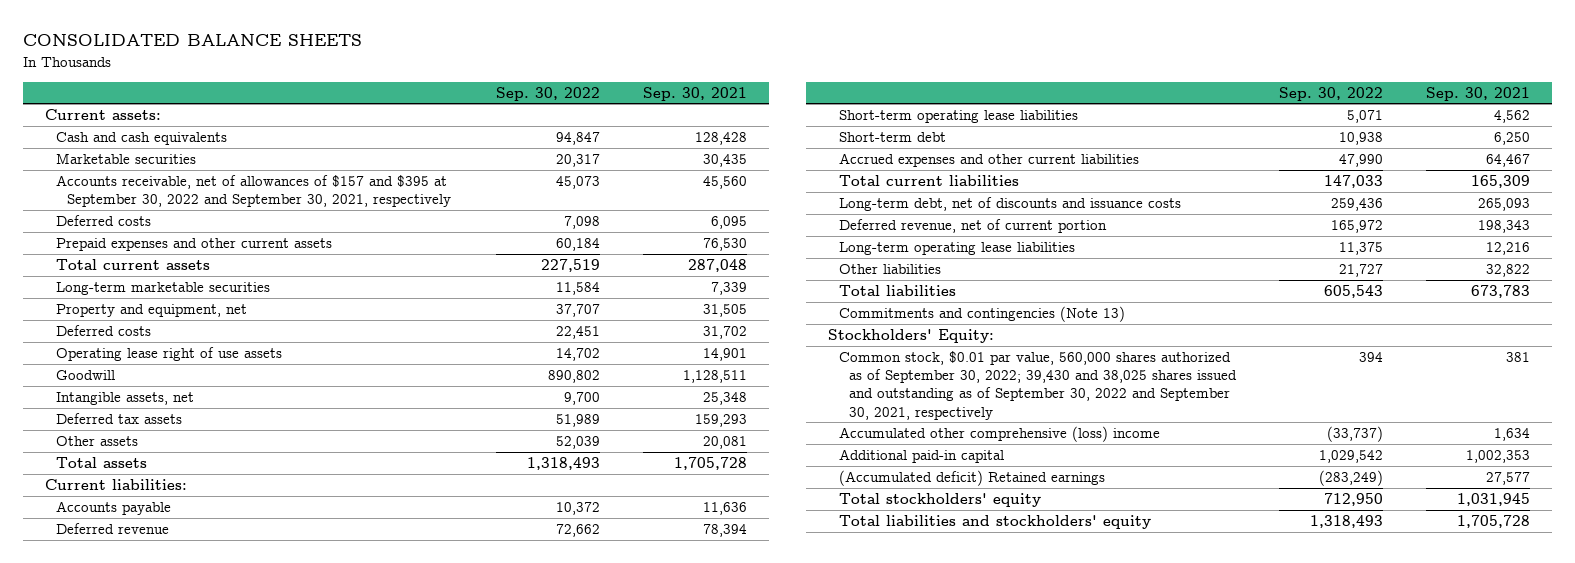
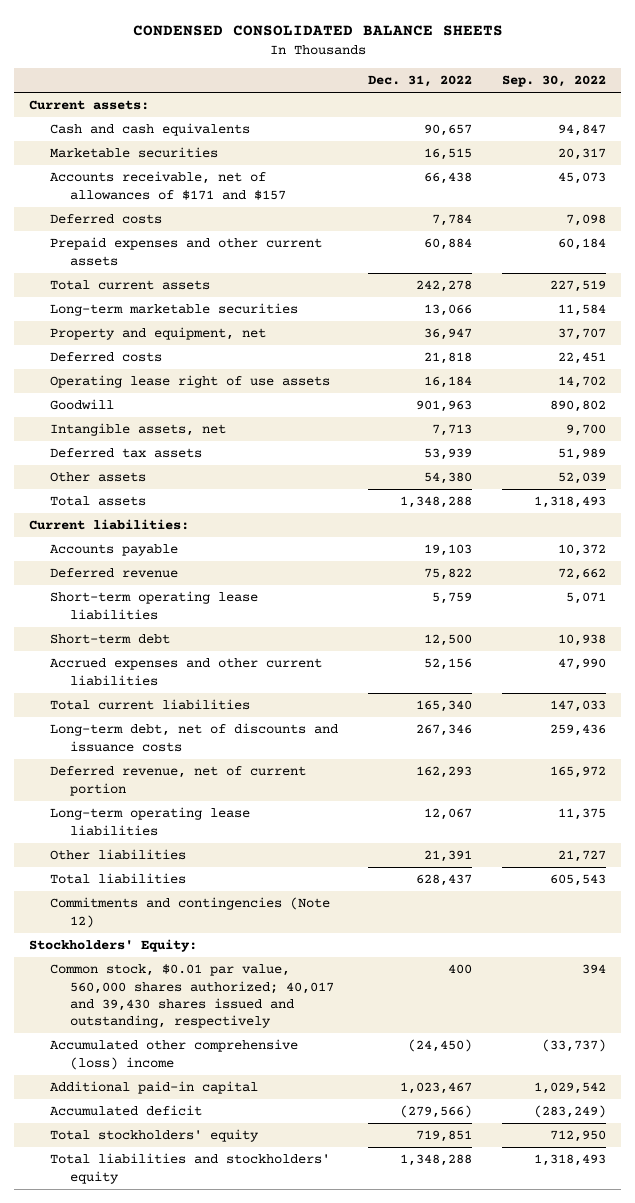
[23,34,363,47] CONSOLIDATED BALANCE SHEETS -> [132,25,503,37] CONDENSED CONSOLIDATED BALANCE SHEETS
[643,86,748,101] Sep. 30, 2021 -> none
none -> [368,75,473,88] Dec. 31, 2022
[55,175,451,208] Accounts receivable, net of allowances of $157 and $395 at September 30, 2022 and September 30, 2021, respectively -> [49,171,287,200] Accounts receivable, net of allowances of $171 and $157
[838,306,1125,323] Commitments and contingencies (Note 13) -> [49,897,330,928] Commitments and contingencies (Note 12)
[838,351,1238,420] Common stock, $0.01 par value, 560,000 shares authorized as of September 30, 2022; 39,430 and 38,025 shares issued and outstanding as of September 30, 2022 and September 30, 2021, respectively -> [49,964,335,1029] Common stock, $0.01 par value, 560,000 shares authorized; 40,017 and 39,430 shares issued and outstanding, respectively
[838,470,1105,487] (Accumulated deficit) Retained earnings -> [49,1105,202,1117] Accumulated deficit

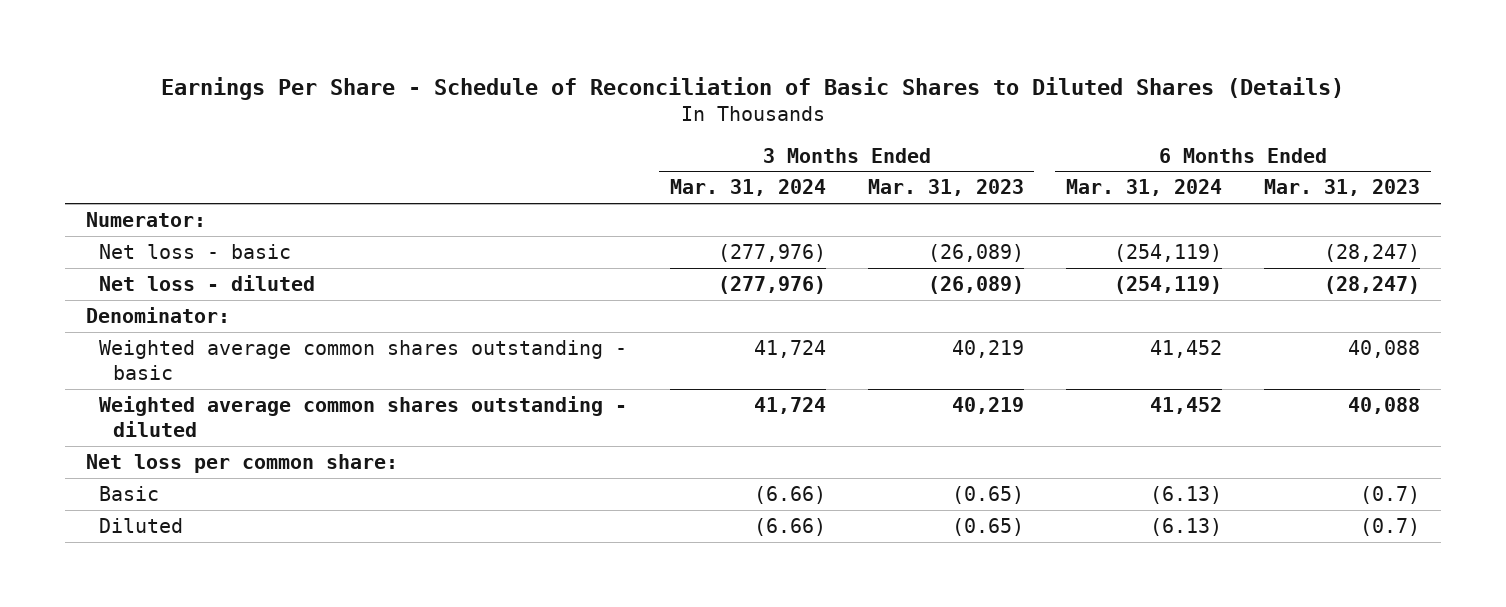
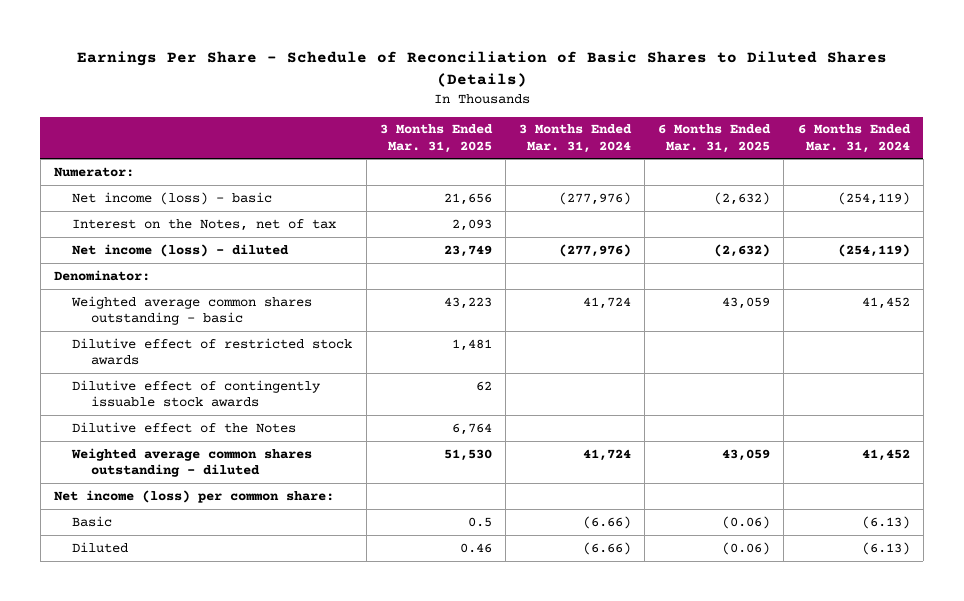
[867,179,1024,197] Mar. 31, 2023 -> none
[1264,179,1421,197] Mar. 31, 2023 -> none
none -> [379,124,493,153] 3 Months Ended Mar. 31, 2025
none -> [658,124,772,153] 6 Months Ended Mar. 31, 2025
[99,243,292,259] Net loss - basic -> [72,191,273,205] Net income (loss) - basic
none -> [72,218,337,231] Interest on the Notes, net of tax
[99,274,316,291] Net loss - diluted -> [72,243,290,257] Net income (loss) - diluted
none -> [72,337,353,366] Dilutive effect of restricted stock awards
none -> [72,379,322,408] Dilutive effect of contingently issuable stock awards
none -> [72,421,297,433] Dilutive effect of the Notes
[85,453,398,473] Net loss per common share: -> [54,489,335,503] Net income (loss) per common share:

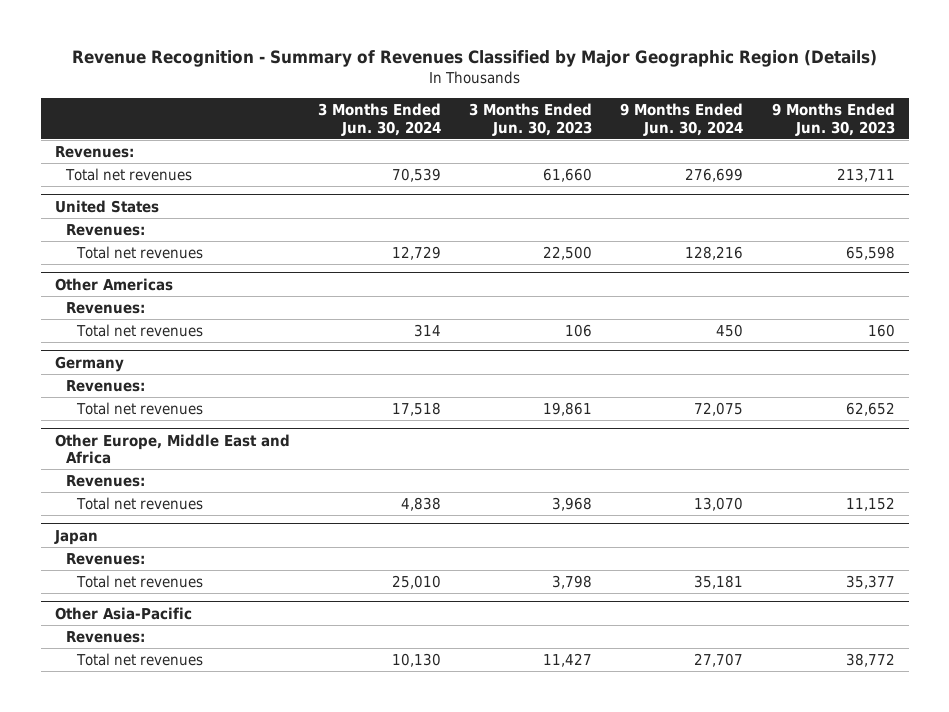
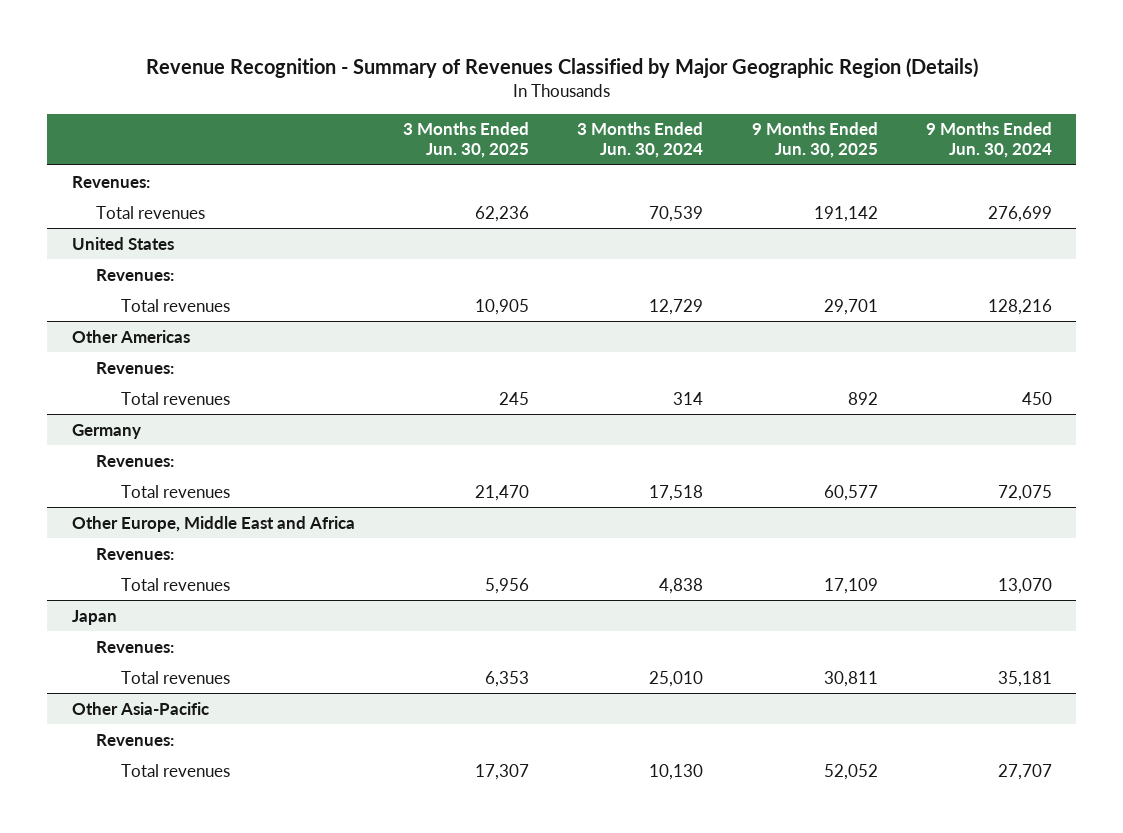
[469,103,593,136] 3 Months Ended Jun. 30, 2023 -> none
[771,103,895,136] 9 Months Ended Jun. 30, 2023 -> none
none -> [402,122,529,159] 3 Months Ended Jun. 30, 2025
none -> [751,122,878,159] 9 Months Ended Jun. 30, 2025
[64,167,192,181] Total net revenues -> [96,205,206,219] Total revenues
[75,245,203,259] Total net revenues -> [121,298,231,312] Total revenues
[75,323,203,337] Total net revenues -> [121,391,231,405] Total revenues
[75,401,203,415] Total net revenues -> [121,484,231,498] Total revenues
[75,496,203,510] Total net revenues -> [121,577,231,591] Total revenues
[75,574,203,588] Total net revenues -> [121,670,231,684] Total revenues
[75,652,203,666] Total net revenues -> [121,763,231,777] Total revenues

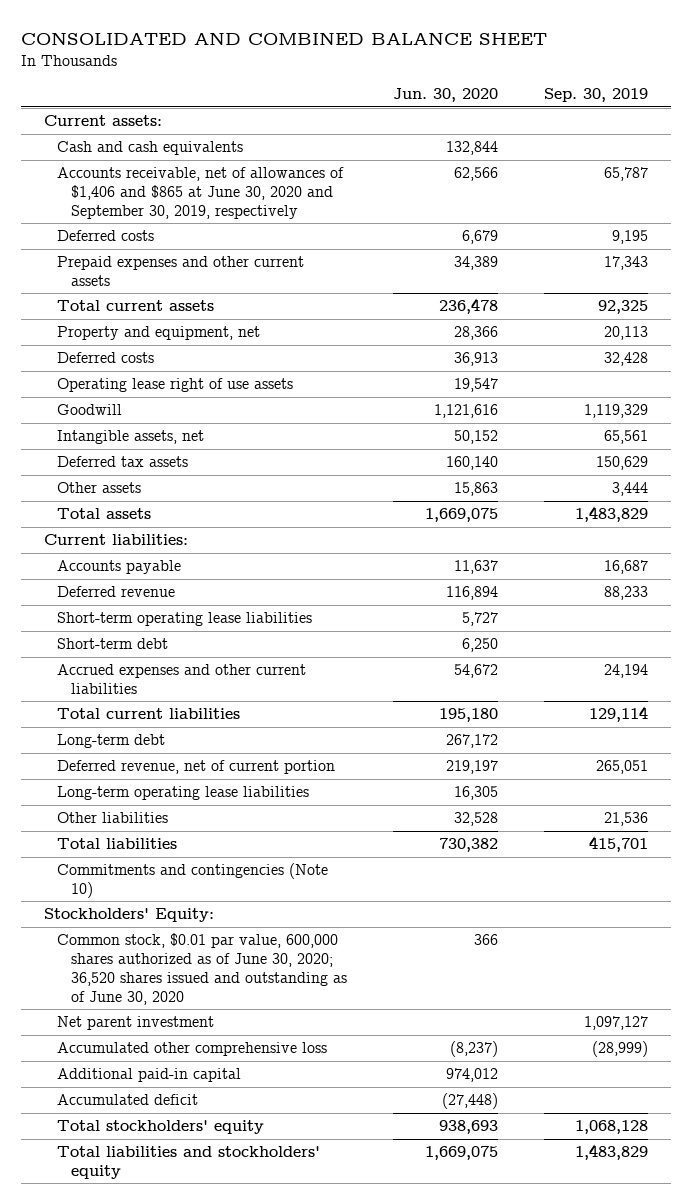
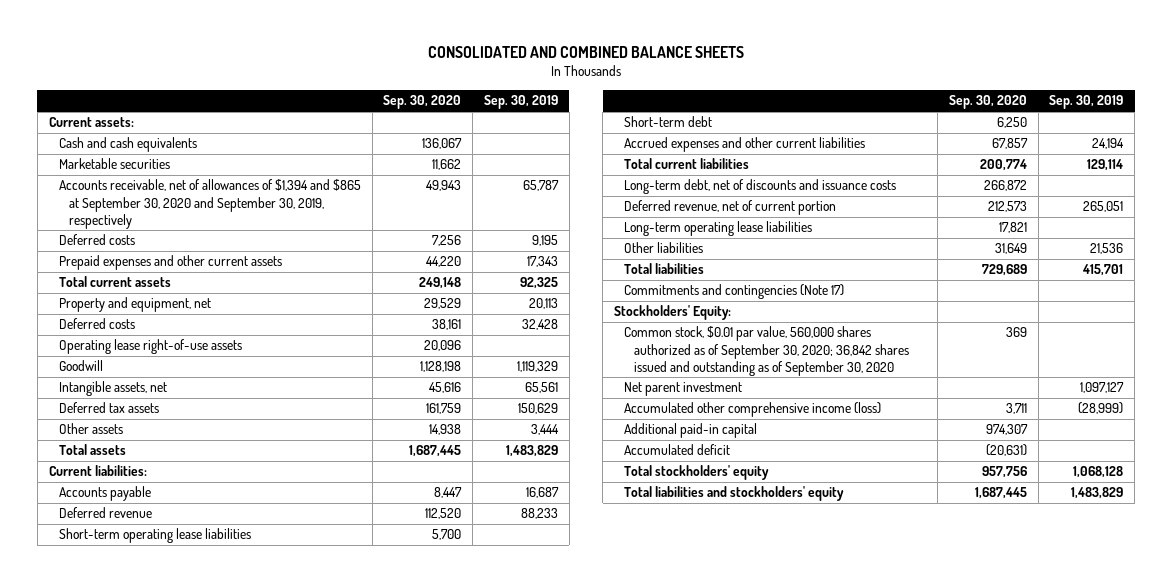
[20,31,547,45] CONSOLIDATED AND COMBINED BALANCE SHEET -> [428,46,745,59] CONSOLIDATED AND COMBINED BALANCE SHEETS
[392,88,498,103] Jun. 30, 2020 -> none
none -> [383,95,462,110] Sep. 30, 2020
none -> [58,158,170,170] Marketable securities
[57,167,345,219] Accounts receivable, net of allowances of $1,406 and $865 at June 30, 2020 and September 30, 2019, respectively -> [58,179,361,229] Accounts receivable, net of allowances of $1,394 and $865 at September 30, 2020 and September 30, 2019, respectively
[57,378,294,393] Operating lease right of use assets -> [58,339,242,355] Operating lease right-of-use assets
[57,734,166,749] Long-term debt -> [624,179,897,195] Long-term debt, net of discounts and issuance costs
[57,863,329,898] Commitments and contingencies (Note 10) -> [624,284,845,300] Commitments and contingencies (Note 17)
[57,933,347,1005] Common stock, $0.01 par value, 600,000 shares authorized as of June 30, 2020; 36,520 shares issued and outstanding as of June 30, 2020 -> [624,326,910,376] Common stock, $0.01 par value, 560,000 shares authorized as of September 30, 2020; 36,842 shares issued and outstanding as of September 30, 2020
[57,1042,328,1057] Accumulated other comprehensive loss -> [624,402,882,418] Accumulated other comprehensive income (loss)

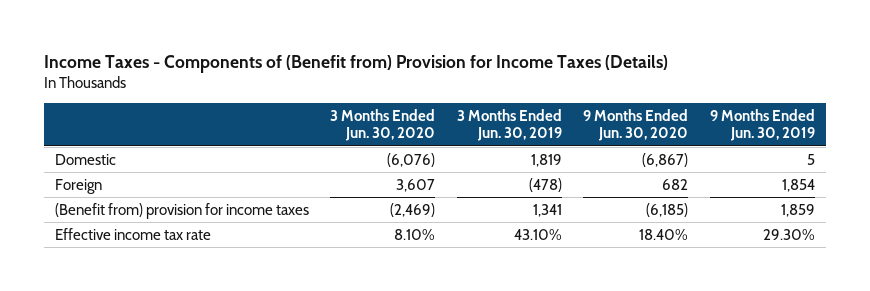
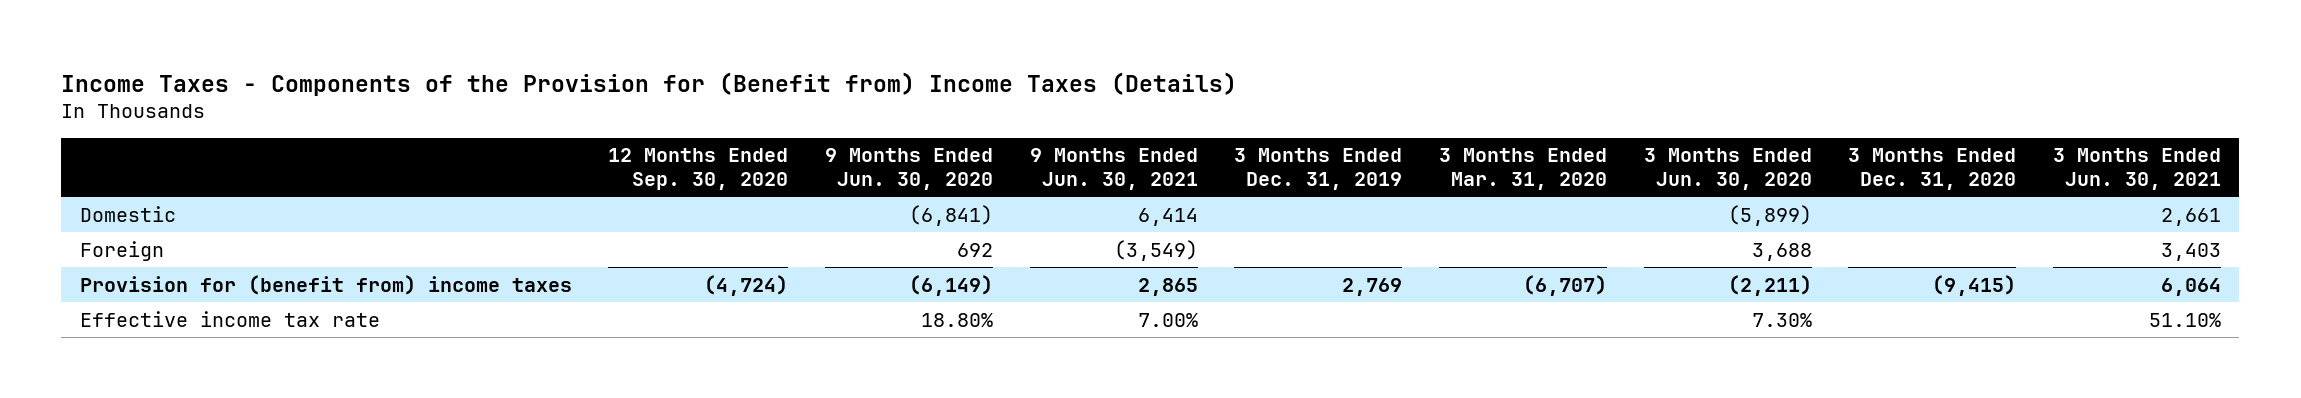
[44,54,669,73] Income Taxes - Components of (Benefit from) Provision for Income Taxes (Details) -> [61,71,1238,96] Income Taxes - Components of the Provision for (Benefit from) Income Taxes (Details)
[456,108,562,142] 3 Months Ended Jun. 30, 2019 -> none
[709,108,815,142] 9 Months Ended Jun. 30, 2019 -> none
none -> [608,148,789,190] 12 Months Ended Sep. 30, 2020
none -> [1029,148,1198,190] 9 Months Ended Jun. 30, 2021
none -> [1234,148,1403,190] 3 Months Ended Dec. 31, 2019
none -> [1438,148,1607,190] 3 Months Ended Mar. 31, 2020
none -> [1848,148,2017,190] 3 Months Ended Dec. 31, 2020
none -> [2052,148,2221,190] 3 Months Ended Jun. 30, 2021
[387,153,436,168] (6,076) -> [1727,204,1812,226] (5,899)
[642,153,689,168] (6,867) -> [909,204,994,226] (6,841)
[396,179,436,193] 3,607 -> [1751,242,1812,261] 3,688
[662,179,689,191] 682 -> [957,242,994,257] 692
[54,203,309,220] (Benefit from) provision for income taxes -> [79,274,572,295] Provision for (benefit from) income taxes
[390,203,436,218] (2,469) -> [1727,274,1812,296] (2,211)
[646,203,689,218] (6,185) -> [909,274,994,296] (6,149)
[394,229,436,241] 8.10% -> [1751,312,1812,327] 7.30%
[639,229,689,241] 18.40% -> [921,312,994,327] 18.80%

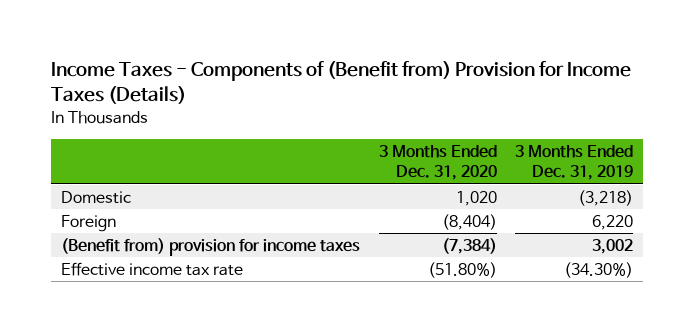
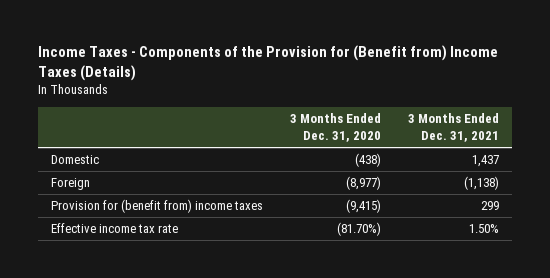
[51,61,632,105] Income Taxes - Components of (Benefit from) Provision for Income Taxes (Details) -> [37,45,498,82] Income Taxes - Components of the Provision for (Benefit from) Income Taxes (Details)
[515,145,634,181] 3 Months Ended Dec. 31, 2019 -> none
none -> [407,113,499,142] 3 Months Ended Dec. 31, 2021
[455,191,497,207] 1,020 -> [354,153,381,168] (438)
[441,214,497,231] (8,404) -> [345,176,381,191] (8,977)
[60,238,360,257] (Benefit from) provision for income taxes -> [51,199,264,214] Provision for (benefit from) income taxes
[441,238,497,255] (7,384) -> [345,199,381,214] (9,415)
[427,262,497,279] (51.80%) -> [336,222,381,237] (81.70%)

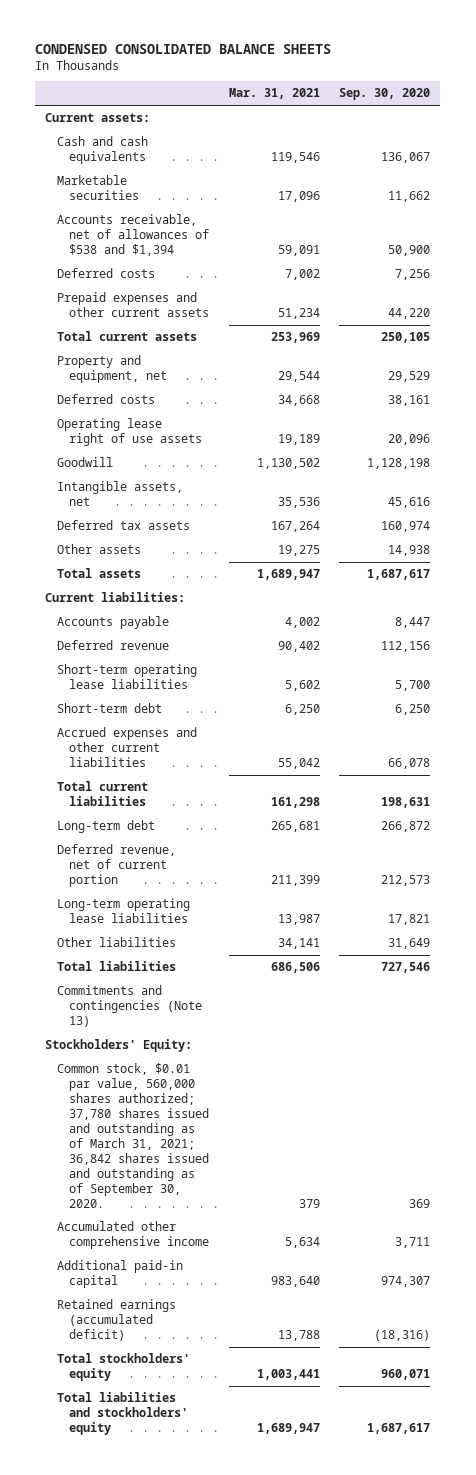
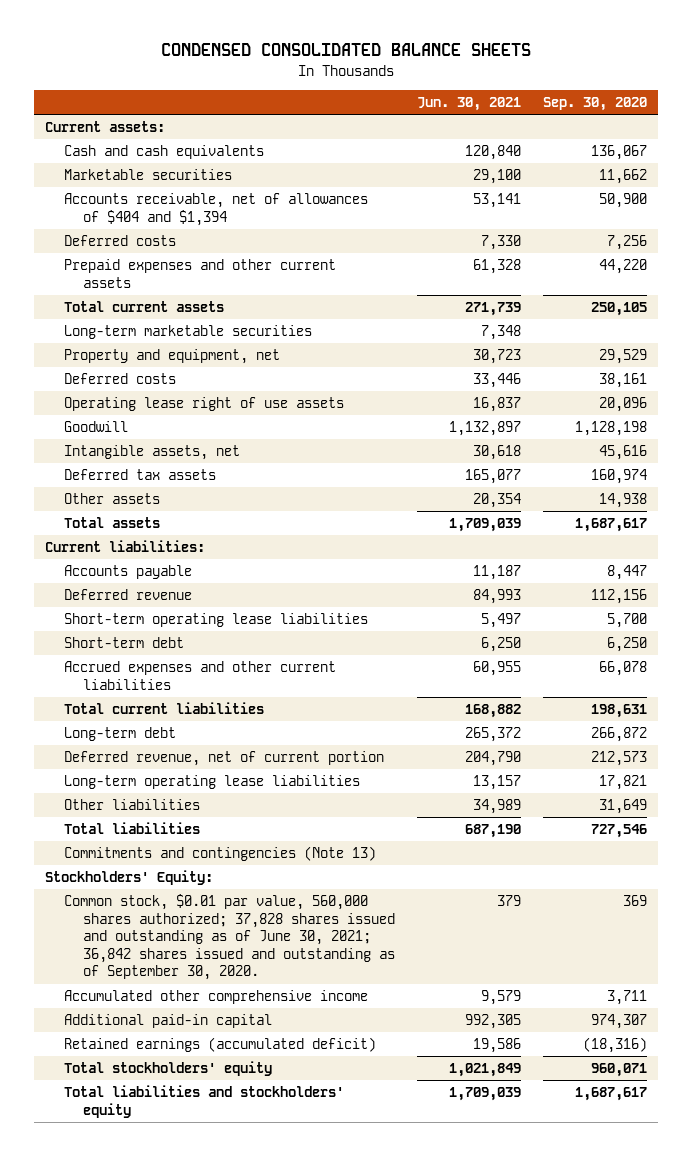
[228,88,320,100] Mar. 31, 2021 -> none
none -> [416,96,521,111] Jun. 30, 2021
[57,214,210,257] Accounts receivable, net of allowances of $538 and $1,394 -> [64,193,369,226] Accounts receivable, net of allowances of $404 and $1,394
none -> [64,325,313,340] Long-term marketable securities
[57,1063,210,1208] Common stock, $0.01 par value, 560,000 shares authorized; 37,780 shares issued and outstanding as of March 31, 2021; 36,842 shares issued and outstanding as of September 30, 2020. -> [64,894,395,981] Common stock, $0.01 par value, 560,000 shares authorized; 37,828 shares issued and outstanding as of June 30, 2021; 36,842 shares issued and outstanding as of September 30, 2020.

